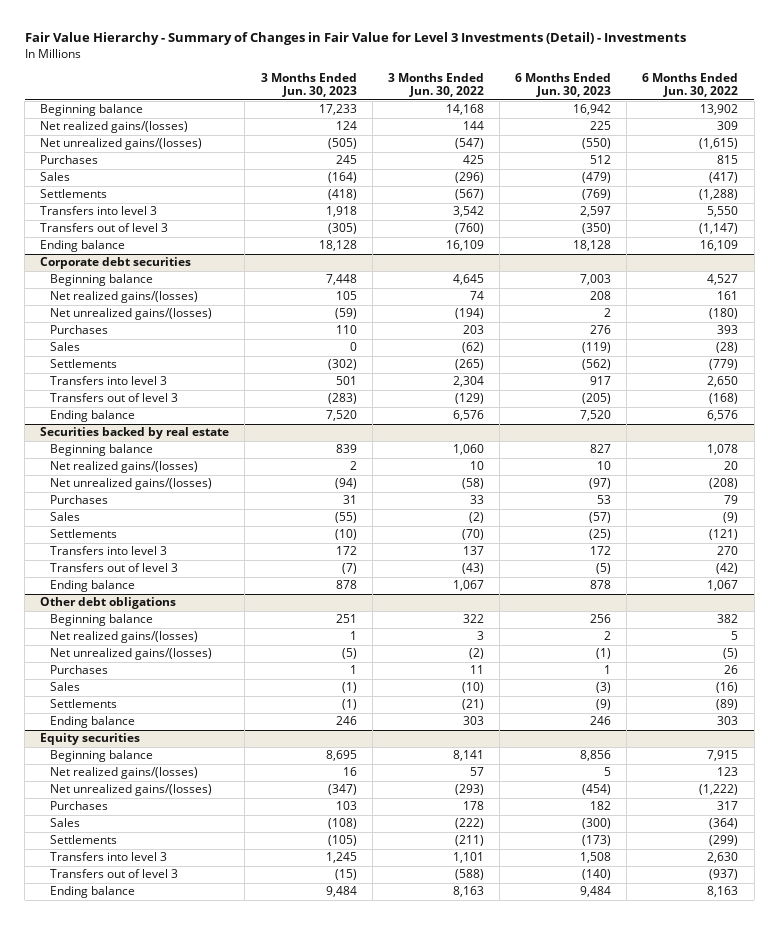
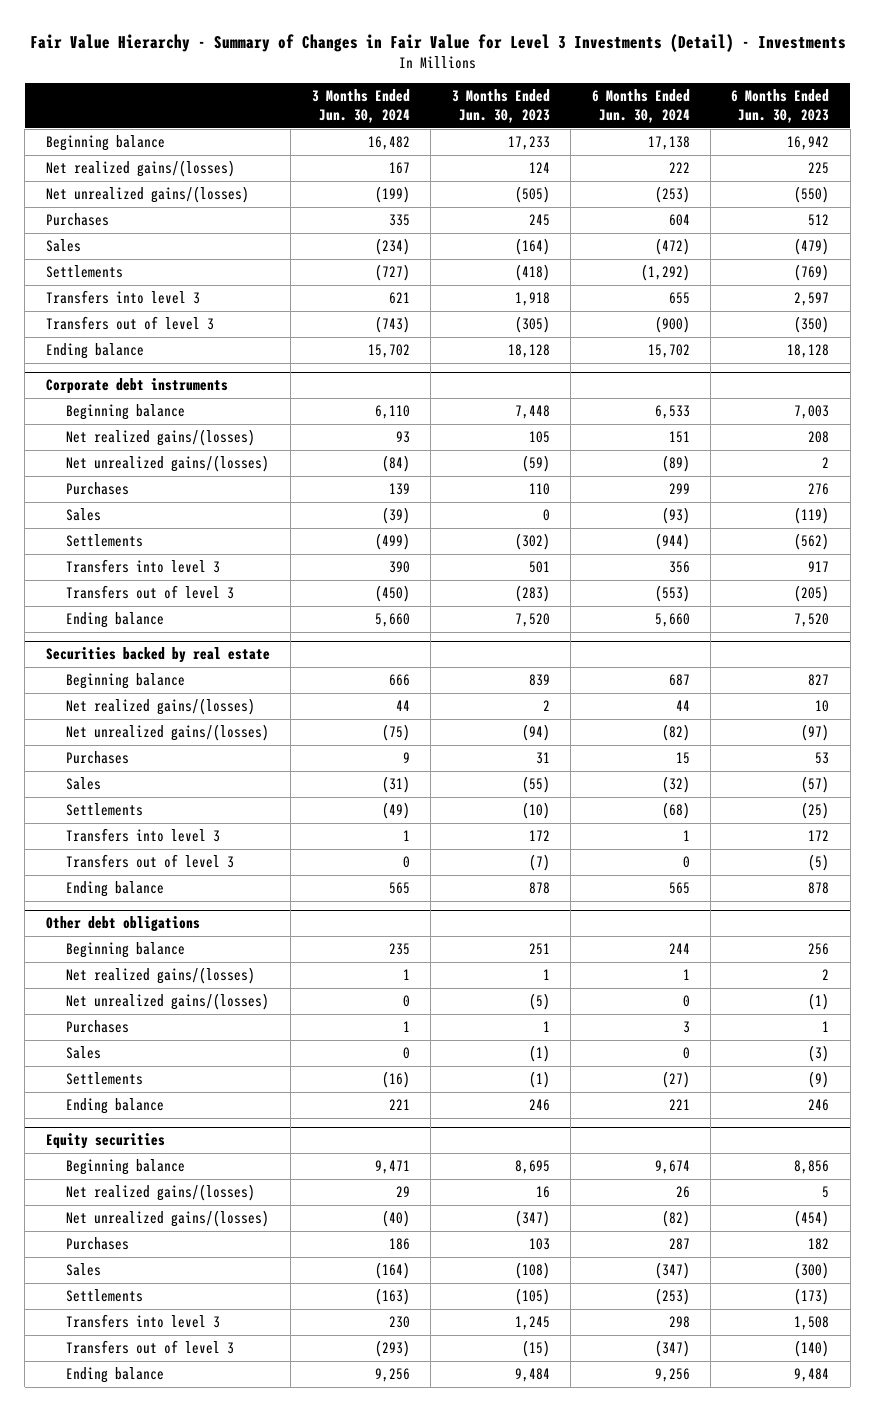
[387,72,484,98] 3 Months Ended Jun. 30, 2022 -> none
[642,72,739,98] 6 Months Ended Jun. 30, 2022 -> none
none -> [311,89,410,123] 3 Months Ended Jun. 30, 2024
none -> [591,89,690,123] 6 Months Ended Jun. 30, 2024
[40,257,192,270] Corporate debt securities -> [45,378,228,395] Corporate debt instruments

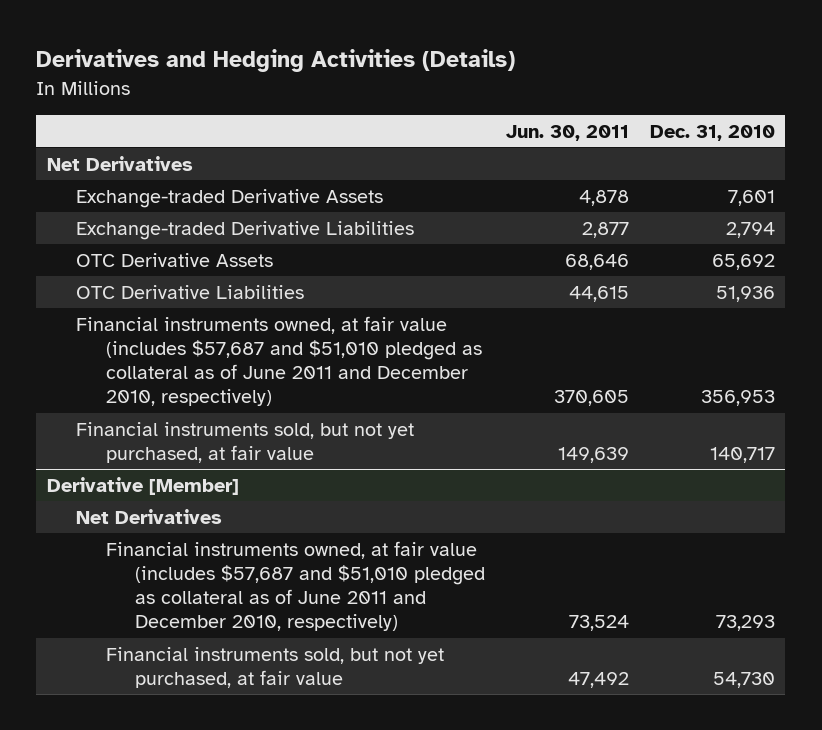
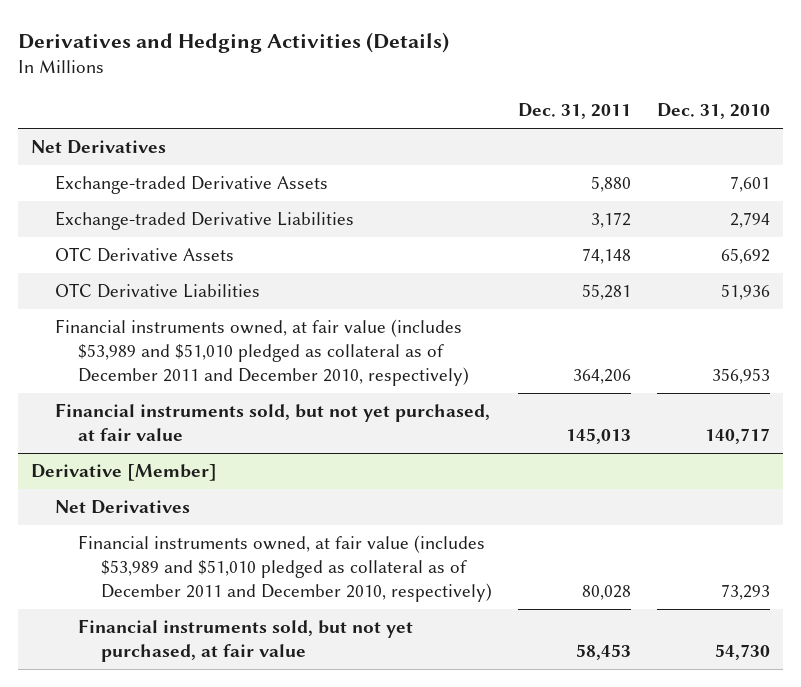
[506,124,630,141] Jun. 30, 2011 -> none
none -> [517,103,631,120] Dec. 31, 2011
[76,315,482,407] Financial instruments owned, at fair value (includes $57,687 and $51,010 pledged as collateral as of June 2011 and December 2010, respectively) -> [54,319,469,387] Financial instruments owned, at fair value (includes $53,989 and $51,010 pledged as collateral as of December 2011 and December 2010, respectively)
[105,540,486,632] Financial instruments owned, at fair value (includes $57,687 and $51,010 pledged as collateral as of June 2011 and December 2010, respectively) -> [77,535,492,603] Financial instruments owned, at fair value (includes $53,989 and $51,010 pledged as collateral as of December 2011 and December 2010, respectively)

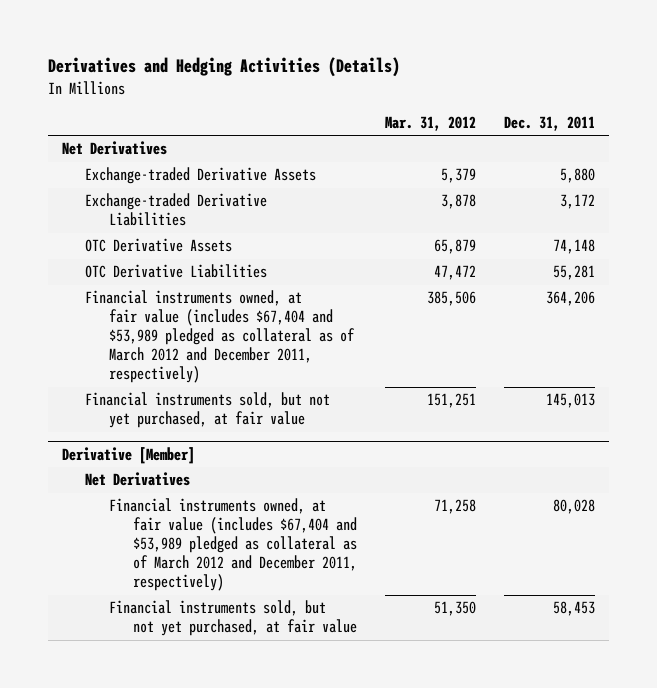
[656,103,770,120] Dec. 31, 2010 -> none
none -> [385,115,477,131] Mar. 31, 2012
[54,319,469,387] Financial instruments owned, at fair value (includes $53,989 and $51,010 pledged as collateral as of December 2011 and December 2010, respectively) -> [85,290,356,384] Financial instruments owned, at fair value (includes $67,404 and $53,989 pledged as collateral as of March 2012 and December 2011, respectively)
[77,535,492,603] Financial instruments owned, at fair value (includes $53,989 and $51,010 pledged as collateral as of December 2011 and December 2010, respectively) -> [109,498,358,592] Financial instruments owned, at fair value (includes $67,404 and $53,989 pledged as collateral as of March 2012 and December 2011, respectively)

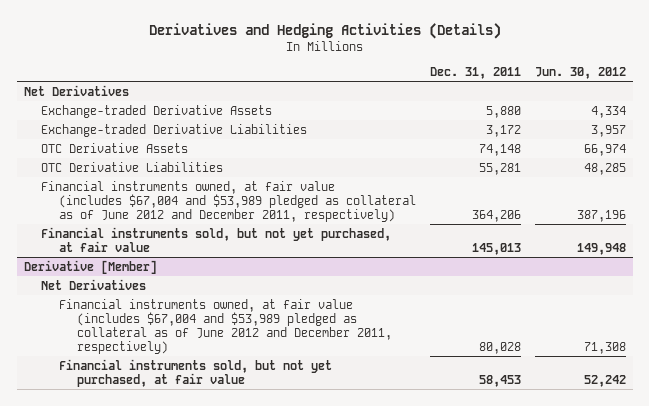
[385,115,477,131] Mar. 31, 2012 -> none
none -> [534,67,626,80] Jun. 30, 2012
[85,290,356,384] Financial instruments owned, at fair value (includes $67,404 and $53,989 pledged as collateral as of March 2012 and December 2011, respectively) -> [41,180,417,222] Financial instruments owned, at fair value (includes $67,004 and $53,989 pledged as collateral as of June 2012 and December 2011, respectively)
[109,498,358,592] Financial instruments owned, at fair value (includes $67,404 and $53,989 pledged as collateral as of March 2012 and December 2011, respectively) -> [59,298,392,354] Financial instruments owned, at fair value (includes $67,004 and $53,989 pledged as collateral as of June 2012 and December 2011, respectively)

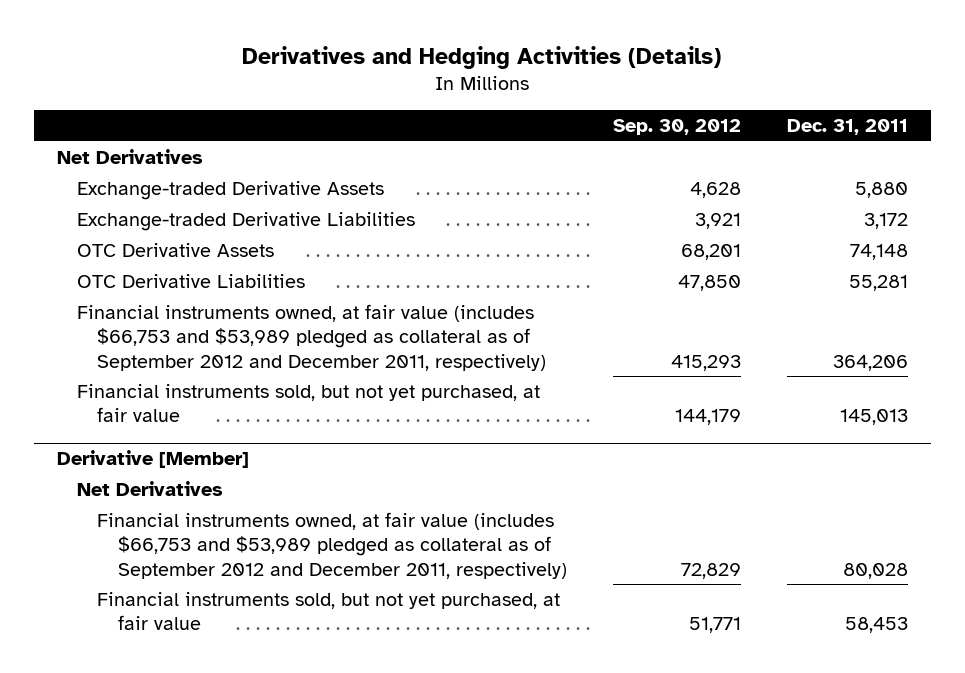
[534,67,626,80] Jun. 30, 2012 -> none
none -> [612,119,741,136] Sep. 30, 2012
[41,180,417,222] Financial instruments owned, at fair value (includes $67,004 and $53,989 pledged as collateral as of June 2012 and December 2011, respectively) -> [76,304,547,371] Financial instruments owned, at fair value (includes $66,753 and $53,989 pledged as collateral as of September 2012 and December 2011, respectively)
[59,298,392,354] Financial instruments owned, at fair value (includes $67,004 and $53,989 pledged as collateral as of June 2012 and December 2011, respectively) -> [97,512,567,579] Financial instruments owned, at fair value (includes $66,753 and $53,989 pledged as collateral as of September 2012 and December 2011, respectively)

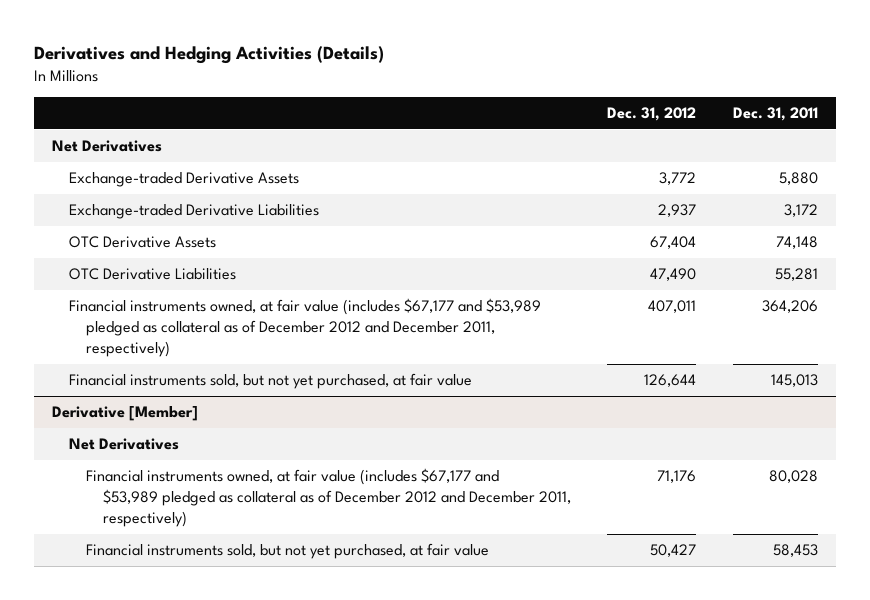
[612,119,741,136] Sep. 30, 2012 -> none
none -> [607,107,697,122] Dec. 31, 2012
[76,304,547,371] Financial instruments owned, at fair value (includes $66,753 and $53,989 pledged as collateral as of September 2012 and December 2011, respectively) -> [68,298,541,358] Financial instruments owned, at fair value (includes $67,177 and $53,989 pledged as collateral as of December 2012 and December 2011, respectively)
[97,512,567,579] Financial instruments owned, at fair value (includes $66,753 and $53,989 pledged as collateral as of September 2012 and December 2011, respectively) -> [85,468,571,528] Financial instruments owned, at fair value (includes $67,177 and $53,989 pledged as collateral as of December 2012 and December 2011, respectively)

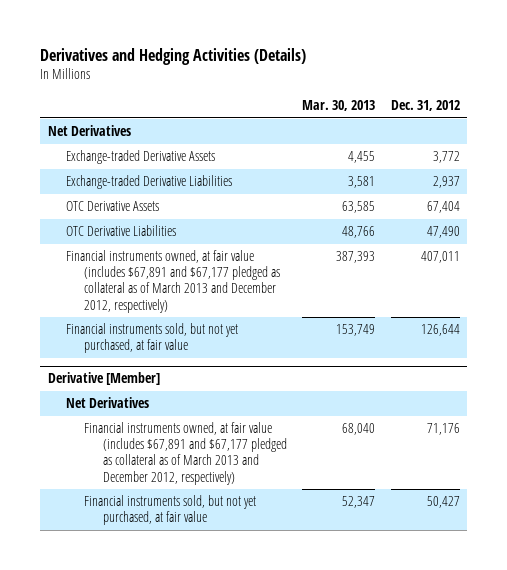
[732,107,818,122] Dec. 31, 2011 -> none
none -> [302,99,376,111] Mar. 30, 2013
[68,298,541,358] Financial instruments owned, at fair value (includes $67,177 and $53,989 pledged as collateral as of December 2012 and December 2011, respectively) -> [66,250,281,313] Financial instruments owned, at fair value (includes $67,891 and $67,177 pledged as collateral as of March 2013 and December 2012, respectively)
[85,468,571,528] Financial instruments owned, at fair value (includes $67,177 and $53,989 pledged as collateral as of December 2012 and December 2011, respectively) -> [84,422,287,485] Financial instruments owned, at fair value (includes $67,891 and $67,177 pledged as collateral as of March 2013 and December 2012, respectively)

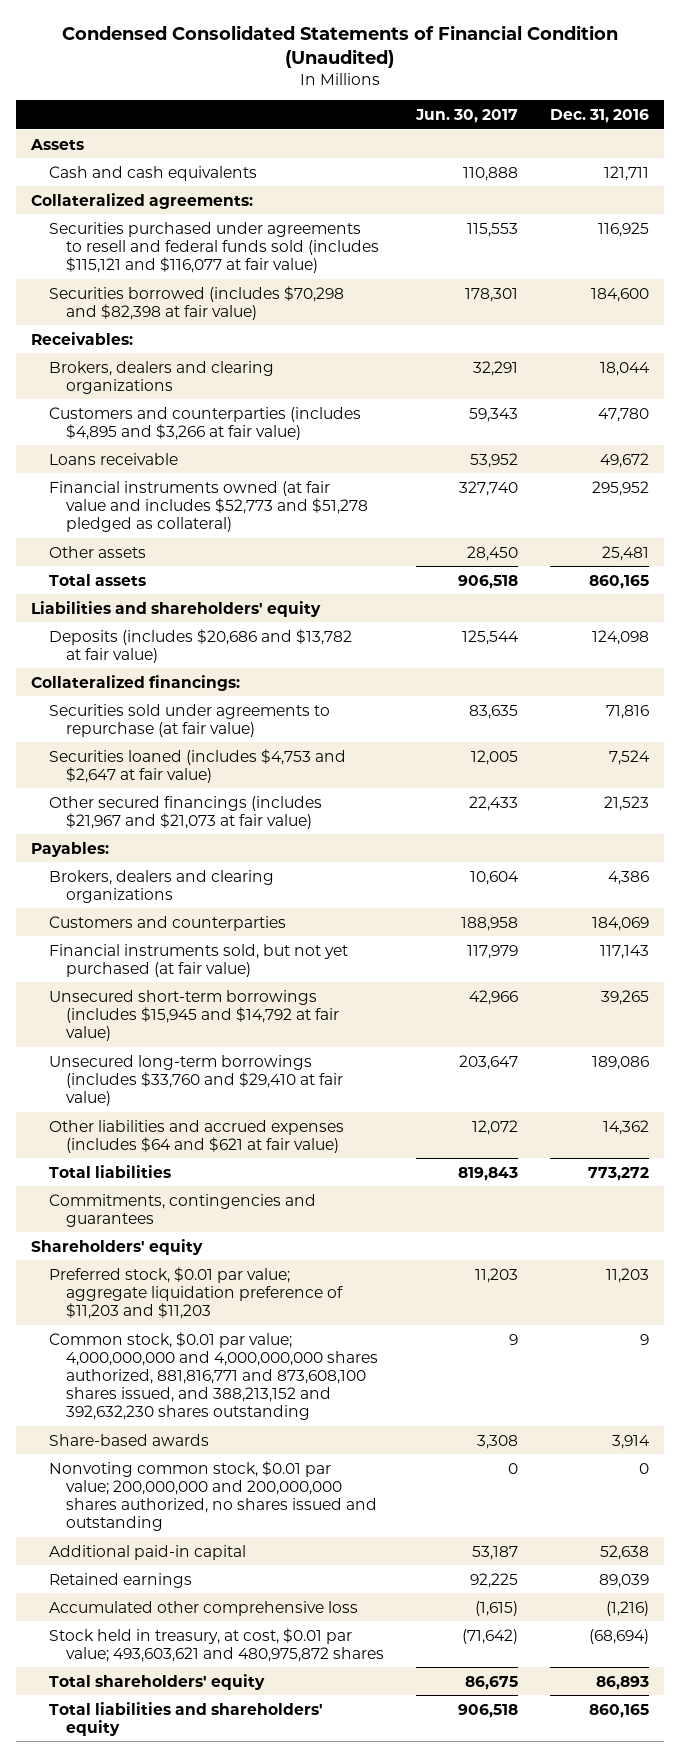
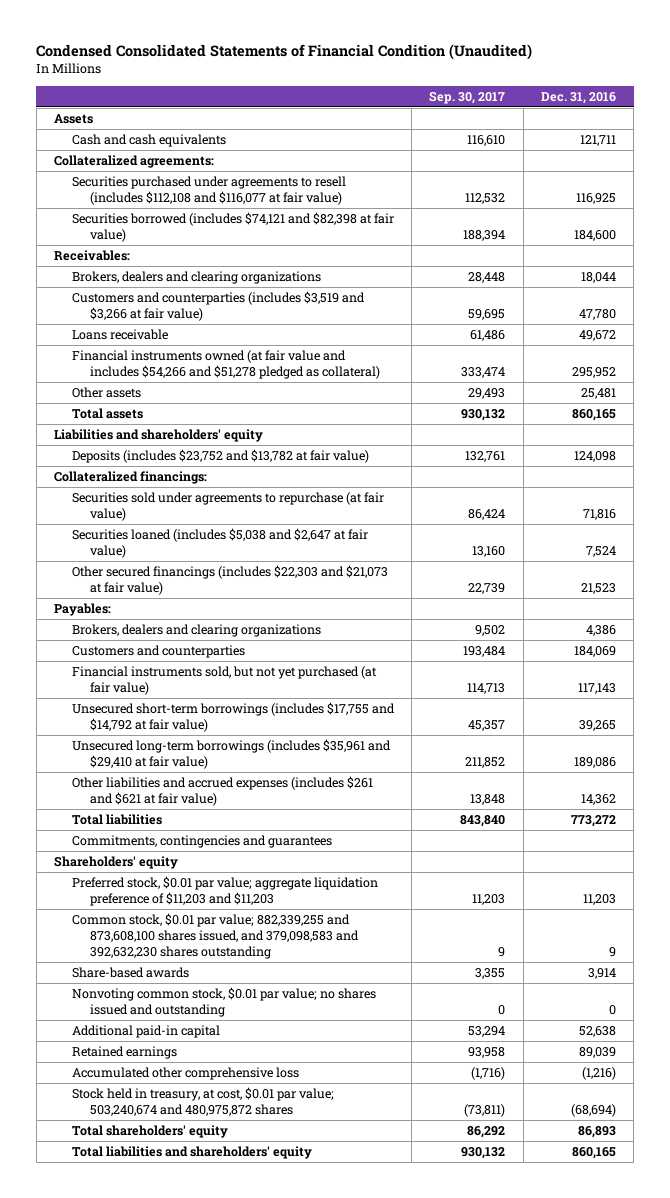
[414,108,518,123] Jun. 30, 2017 -> none
none -> [429,90,506,104] Sep. 30, 2017
[48,221,380,273] Securities purchased under agreements to resell and federal funds sold (includes $115,121 and $116,077 at fair value) -> [71,175,346,206] Securities purchased under agreements to resell (includes $112,108 and $116,077 at fair value)
[48,285,344,320] Securities borrowed (includes $70,298 and $82,398 at fair value) -> [71,211,394,243] Securities borrowed (includes $74,121 and $82,398 at fair value)
[48,406,361,440] Customers and counterparties (includes $4,895 and $3,266 at fair value) -> [71,290,365,322] Customers and counterparties (includes $3,519 and $3,266 at fair value)
[48,480,369,532] Financial instruments owned (at fair value and includes $52,773 and $51,278 pledged as collateral) -> [71,349,380,380] Financial instruments owned (at fair value and includes $54,266 and $51,278 pledged as collateral)
[48,628,352,663] Deposits (includes $20,686 and $13,782 at fair value) -> [71,448,369,463] Deposits (includes $23,752 and $13,782 at fair value)
[48,748,346,783] Securities loaned (includes $4,753 and $2,647 at fair value) -> [71,527,368,559] Securities loaned (includes $5,038 and $2,647 at fair value)
[48,795,322,829] Other secured financings (includes $21,967 and $21,073 at fair value) -> [71,564,388,596] Other secured financings (includes $22,303 and $21,073 at fair value)
[48,989,340,1041] Unsecured short-term borrowings (includes $15,945 and $14,792 at fair value) -> [71,701,395,733] Unsecured short-term borrowings (includes $17,755 and $14,792 at fair value)
[48,1054,344,1106] Unsecured long-term borrowings (includes $33,760 and $29,410 at fair value) -> [71,738,391,770] Unsecured long-term borrowings (includes $35,961 and $29,410 at fair value)
[48,1119,344,1153] Other liabilities and accrued expenses (includes $64 and $621 at fair value) -> [71,775,373,807] Other liabilities and accrued expenses (includes $261 and $621 at fair value)
[48,1331,379,1421] Common stock, $0.01 par value; 4,000,000,000 and 4,000,000,000 shares authorized, 881,816,771 and 873,608,100 shares issued, and 388,213,152 and 392,632,230 shares outstanding -> [71,912,359,960] Common stock, $0.01 par value; 882,339,255 and 873,608,100 shares issued, and 379,098,583 and 392,632,230 shares outstanding
[48,1460,378,1532] Nonvoting common stock, $0.01 par value; 200,000,000 and 200,000,000 shares authorized, no shares issued and outstanding -> [71,986,376,1018] Nonvoting common stock, $0.01 par value; no shares issued and outstanding
[48,1627,385,1662] Stock held in treasury, at cost, $0.01 par value; 493,603,621 and 480,975,872 shares -> [71,1086,334,1117] Stock held in treasury, at cost, $0.01 par value; 503,240,674 and 480,975,872 shares

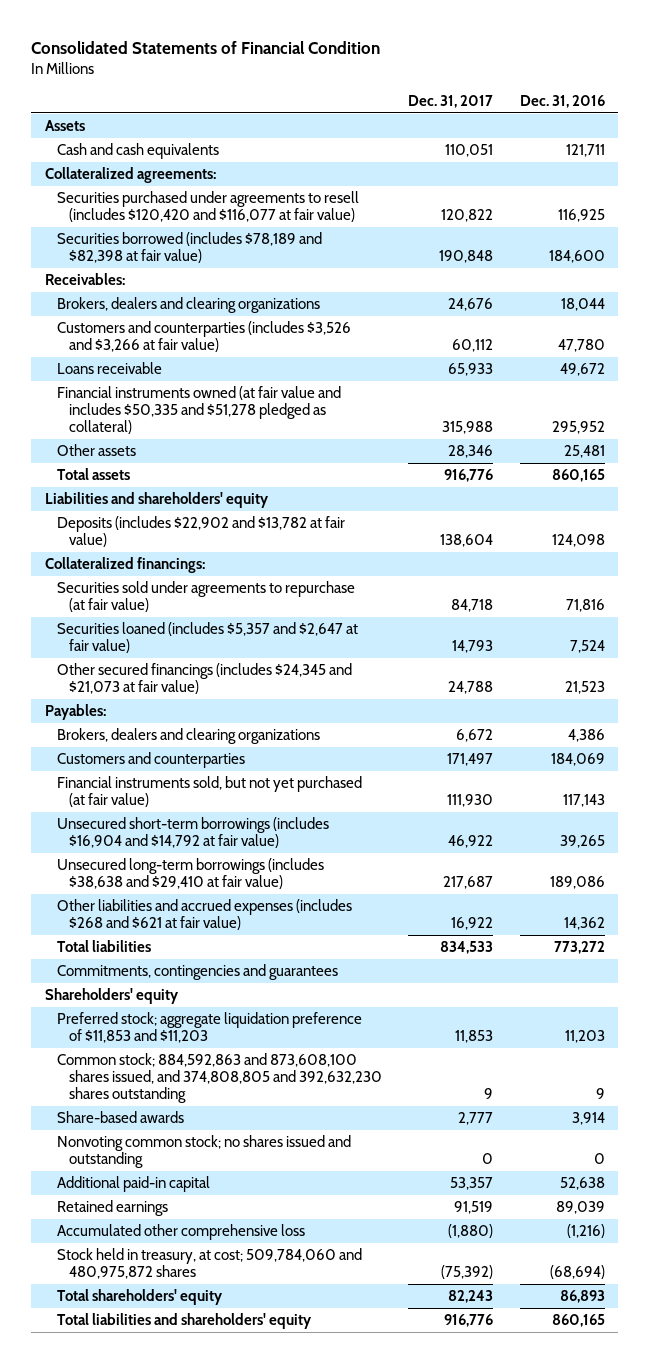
[36,44,533,61] Condensed Consolidated Statements of Financial Condition (Unaudited) -> [31,41,381,55] Consolidated Statements of Financial Condition
[429,90,506,104] Sep. 30, 2017 -> none
none -> [408,95,494,109] Dec. 31, 2017
[71,175,346,206] Securities purchased under agreements to resell (includes $112,108 and $116,077 at fair value) -> [56,191,359,223] Securities purchased under agreements to resell (includes $120,420 and $116,077 at fair value)
[71,211,394,243] Securities borrowed (includes $74,121 and $82,398 at fair value) -> [56,232,322,264] Securities borrowed (includes $78,189 and $82,398 at fair value)
[71,290,365,322] Customers and counterparties (includes $3,519 and $3,266 at fair value) -> [56,321,351,353] Customers and counterparties (includes $3,526 and $3,266 at fair value)
[71,349,380,380] Financial instruments owned (at fair value and includes $54,266 and $51,278 pledged as collateral) -> [56,386,341,435] Financial instruments owned (at fair value and includes $50,335 and $51,278 pledged as collateral)
[71,448,369,463] Deposits (includes $23,752 and $13,782 at fair value) -> [56,516,345,548] Deposits (includes $22,902 and $13,782 at fair value)
[71,527,368,559] Securities loaned (includes $5,038 and $2,647 at fair value) -> [56,622,358,654] Securities loaned (includes $5,357 and $2,647 at fair value)
[71,564,388,596] Other secured financings (includes $22,303 and $21,073 at fair value) -> [56,663,352,695] Other secured financings (includes $24,345 and $21,073 at fair value)
[71,701,395,733] Unsecured short-term borrowings (includes $17,755 and $14,792 at fair value) -> [56,817,329,849] Unsecured short-term borrowings (includes $16,904 and $14,792 at fair value)
[71,738,391,770] Unsecured long-term borrowings (includes $35,961 and $29,410 at fair value) -> [56,858,324,890] Unsecured long-term borrowings (includes $38,638 and $29,410 at fair value)
[71,775,373,807] Other liabilities and accrued expenses (includes $261 and $621 at fair value) -> [56,899,352,931] Other liabilities and accrued expenses (includes $268 and $621 at fair value)
[71,875,378,907] Preferred stock, $0.01 par value; aggregate liquidation preference of $11,203 and $11,203 -> [56,1012,362,1044] Preferred stock; aggregate liquidation preference of $11,853 and $11,203
[71,912,359,960] Common stock, $0.01 par value; 882,339,255 and 873,608,100 shares issued, and 379,098,583 and 392,632,230 shares outstanding -> [56,1053,382,1104] Common stock; 884,592,863 and 873,608,100 shares issued, and 374,808,805 and 392,632,230 shares outstanding
[71,986,376,1018] Nonvoting common stock, $0.01 par value; no shares issued and outstanding -> [56,1135,351,1169] Nonvoting common stock; no shares issued and outstanding
[71,1086,334,1117] Stock held in treasury, at cost, $0.01 par value; 503,240,674 and 480,975,872 shares -> [56,1248,362,1280] Stock held in treasury, at cost; 509,784,060 and 480,975,872 shares

